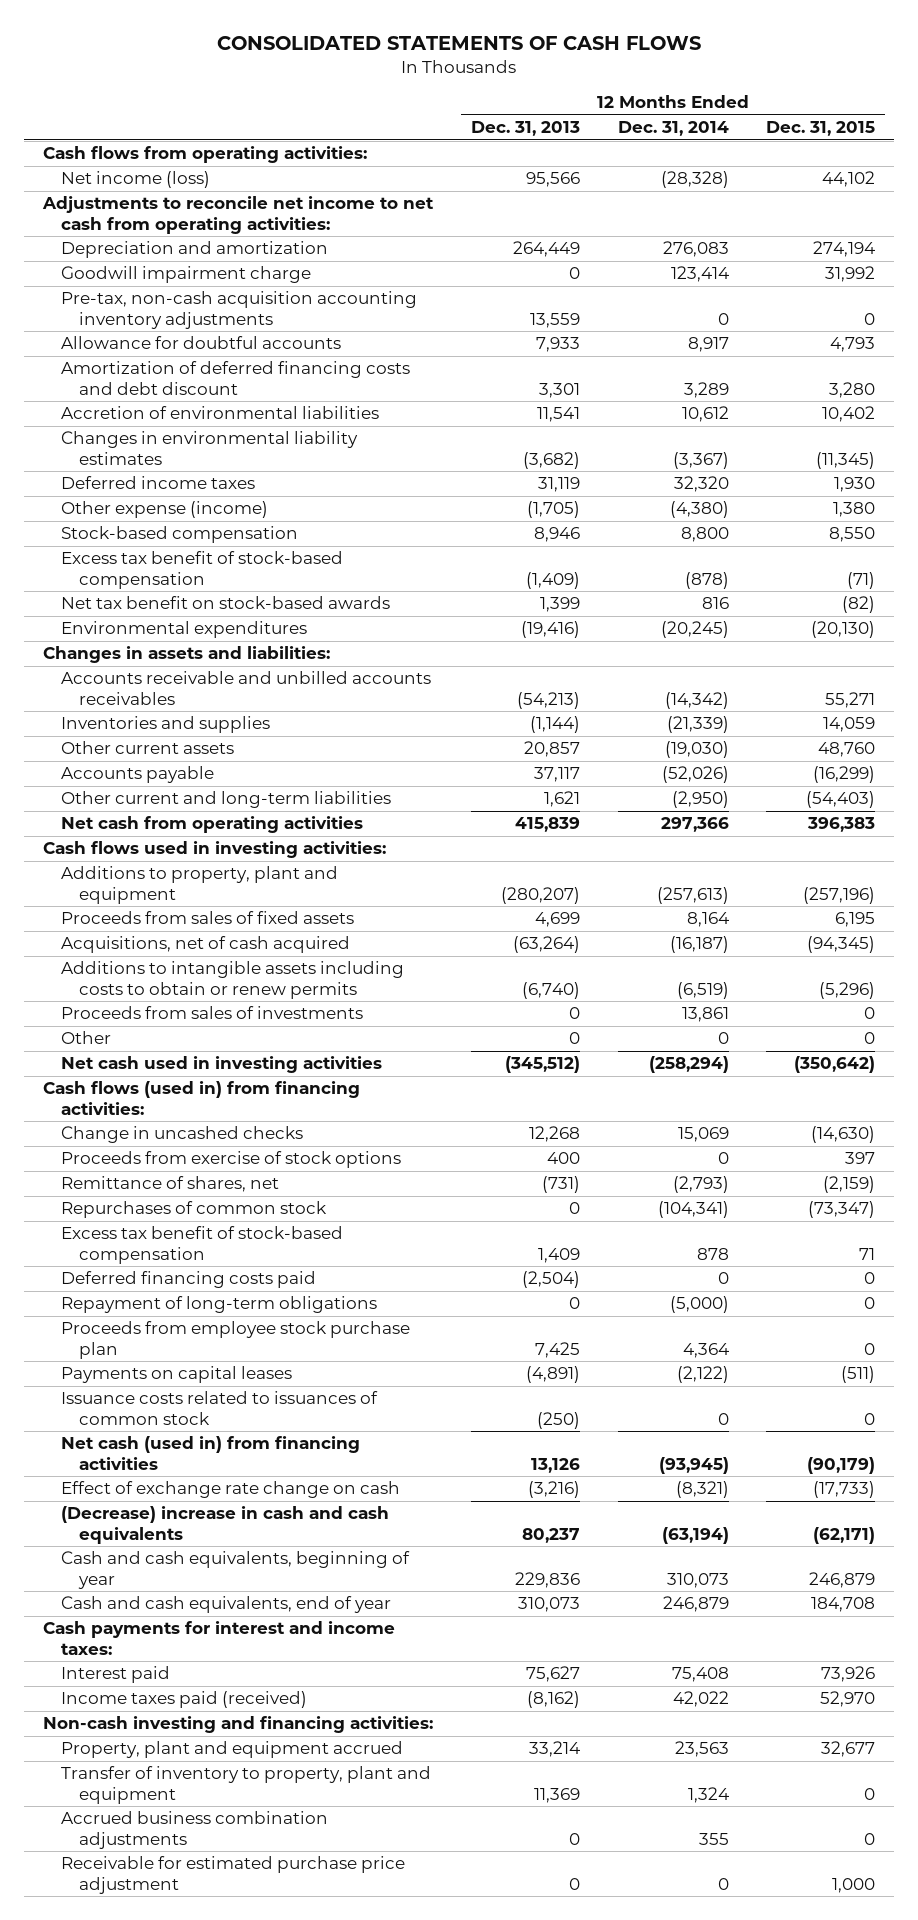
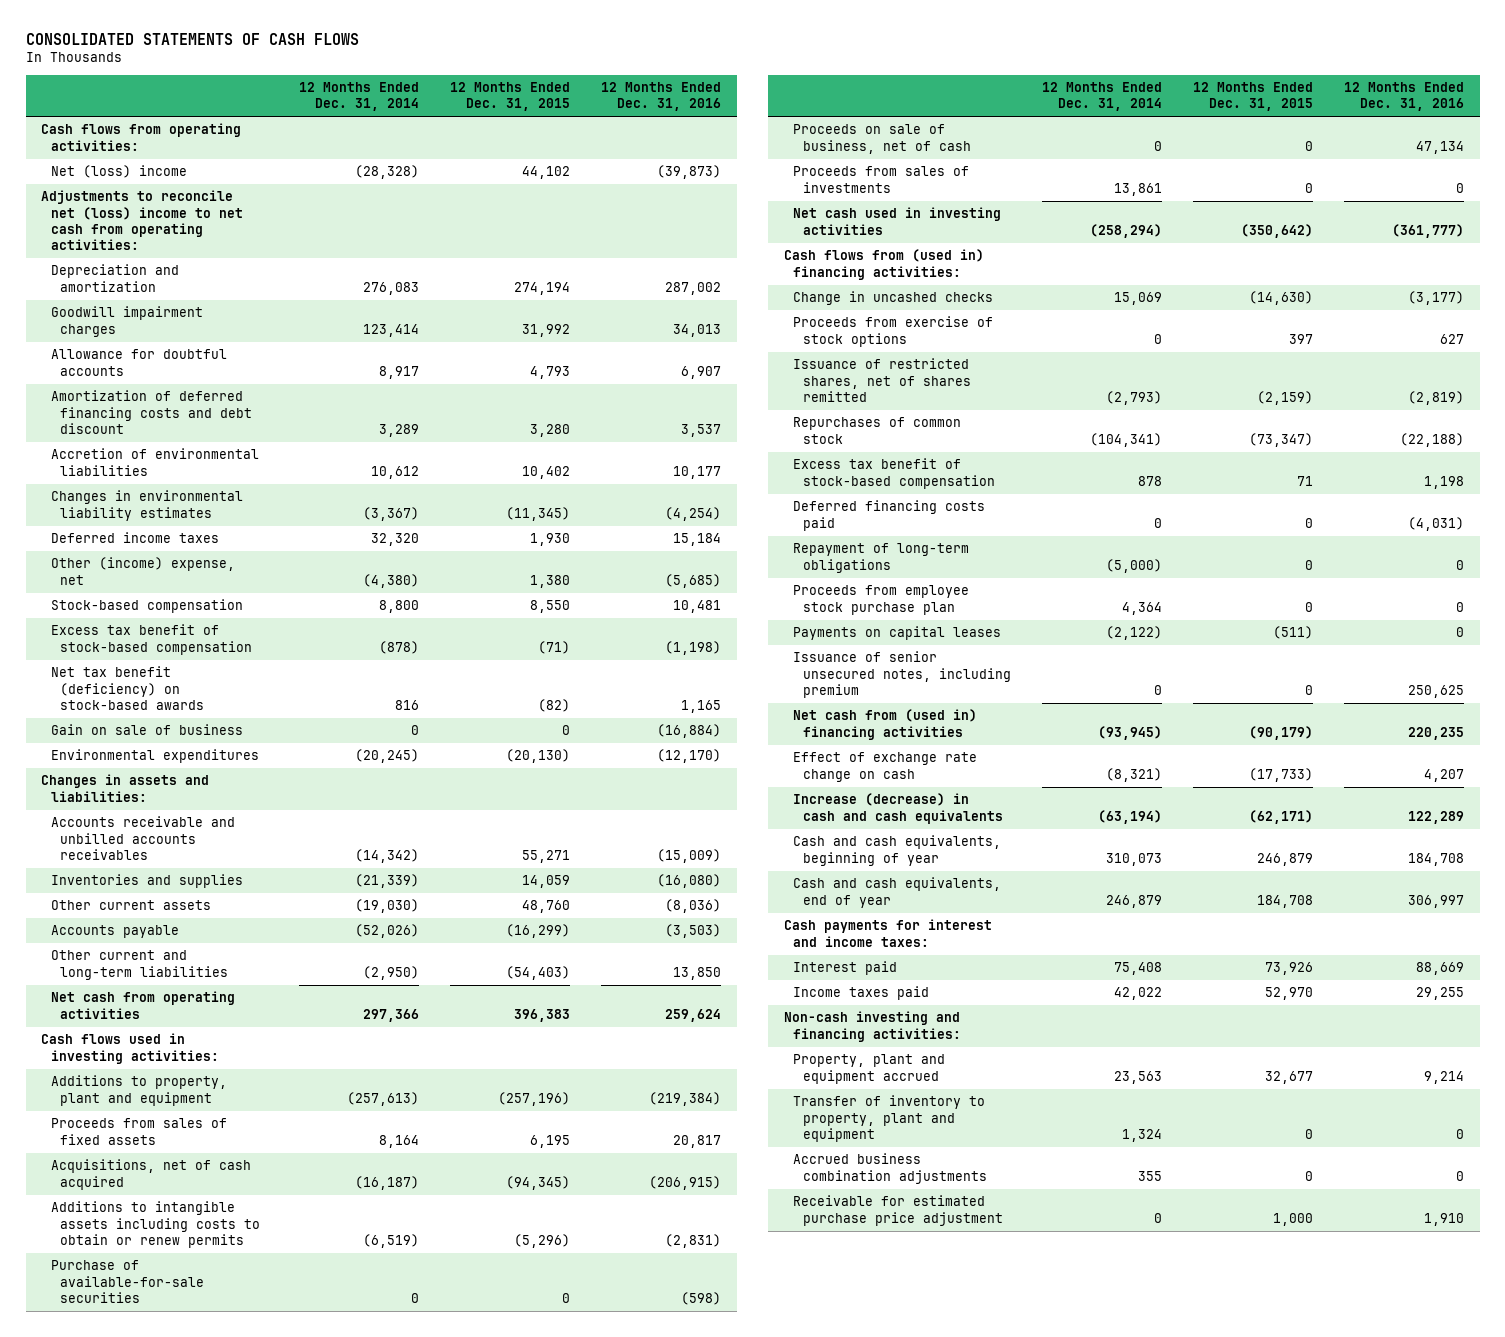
[470,121,580,137] Dec. 31, 2013 -> none
none -> [601,81,722,112] 12 Months Ended Dec. 31, 2016
[60,171,210,189] Net income (loss) -> [50,165,187,179] Net (loss) income
[41,196,434,234] Adjustments to reconcile net income to net cash from operating activities: -> [41,190,243,251] Adjustments to reconcile net (loss) income to net cash from operating activities:
[60,291,417,329] Pre-tax, non-cash acquisition accounting inventory adjustments -> none
[60,266,311,284] Goodwill impairment charge -> [50,306,203,337] Goodwill impairment charges
[60,501,268,519] Other expense (income) -> [50,557,235,585] Other (income) expense, net
[60,596,390,610] Net tax benefit on stock-based awards -> [50,666,204,710] Net tax benefit (deficiency) on stock-based awards
none -> [50,724,243,736] Gain on sale of business
none -> [50,1260,204,1303] Purchase of available-for-sale securities
none -> [793,124,971,154] Proceeds on sale of business, net of cash
[60,1031,111,1045] Other -> none
[42,1081,360,1115] Cash flows (used in) from financing activities: -> [783,249,984,280] Cash flows from (used in) financing activities:
[60,1176,279,1193] Remittance of shares, net -> [793,358,971,402] Issuance of restricted shares, net of shares remitted
[60,1391,378,1425] Issuance costs related to issuances of common stock -> none
none -> [793,651,1011,698] Issuance of senior unsecured notes, including premium
[60,1436,360,1470] Net cash (used in) from financing activities -> [793,709,978,740] Net cash from (used in) financing activities
[60,1506,389,1544] (Decrease) increase in cash and cash equivalents -> [793,793,1003,824] Increase (decrease) in cash and cash equivalents
[60,1691,307,1709] Income taxes paid (received) -> [793,986,930,1001] Income taxes paid

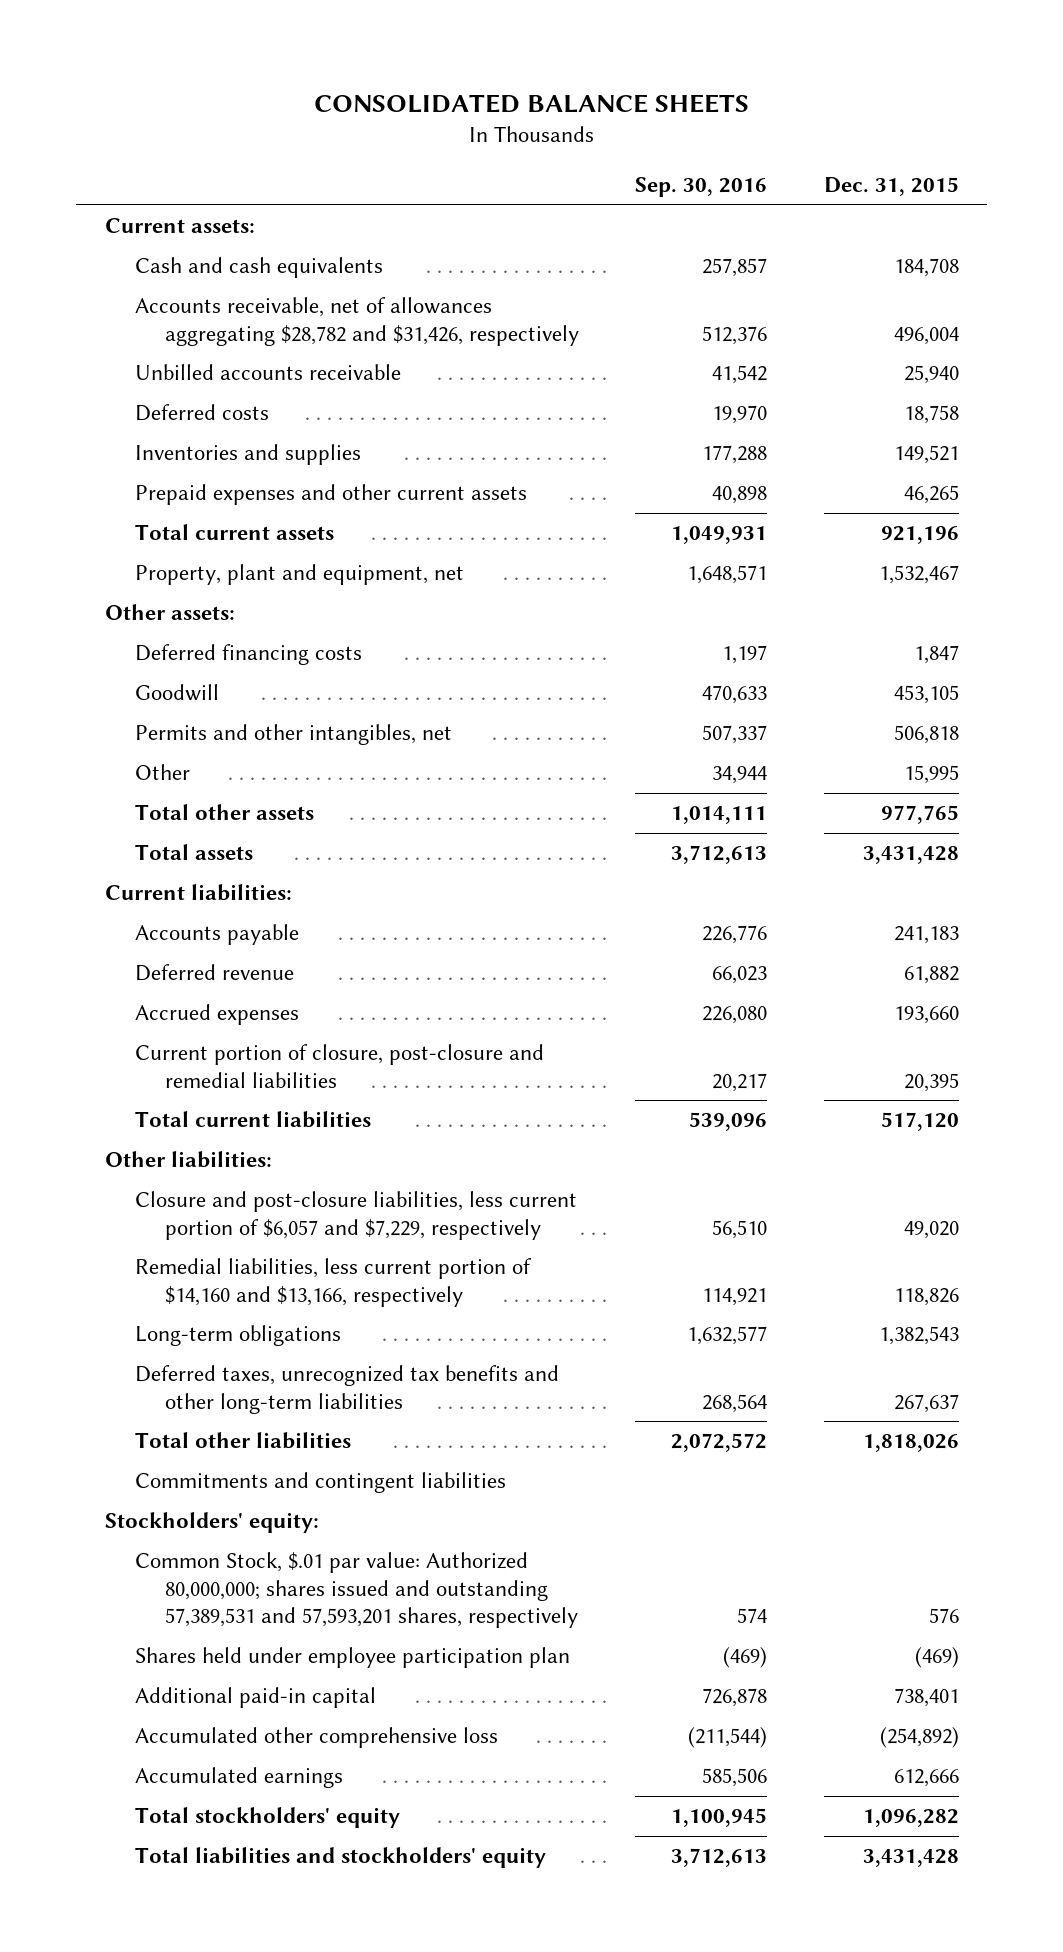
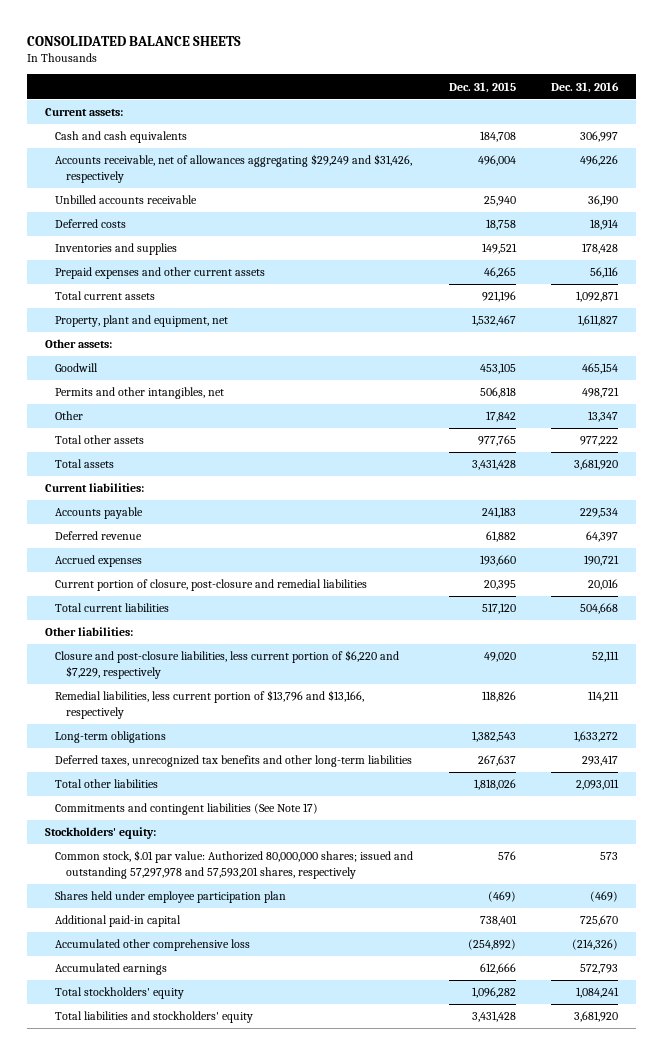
[635,177,768,198] Sep. 30, 2016 -> none
none -> [550,81,619,93] Dec. 31, 2016
[134,297,579,346] Accounts receivable, net of allowances aggregating $28,782 and $31,426, respectively -> [55,154,413,183] Accounts receivable, net of allowances aggregating $29,249 and $31,426, respectively
[134,644,362,666] Deferred financing costs -> none
[903,765,959,785] 15,995 -> [485,411,516,423] 17,842
[134,1191,577,1240] Closure and post-closure liabilities, less current portion of $6,057 and $7,229, respectively -> [55,650,400,679] Closure and post-closure liabilities, less current portion of $6,220 and $7,229, respectively
[134,1258,532,1307] Remedial liabilities, less current portion of $14,160 and $13,166, respectively -> [55,690,365,719] Remedial liabilities, less current portion of $13,796 and $13,166, respectively
[134,1472,506,1494] Commitments and contingent liabilities -> [55,803,319,816] Commitments and contingent liabilities (See Note 17)
[134,1552,578,1629] Common Stock, $.01 par value: Authorized 80,000,000; shares issued and outstanding 57,389,531 and 57,593,201 shares, respectively -> [55,850,414,879] Common stock, $.01 par value: Authorized 80,000,000 shares; issued and outstanding 57,297,978 and 57,593,201 shares, respectively

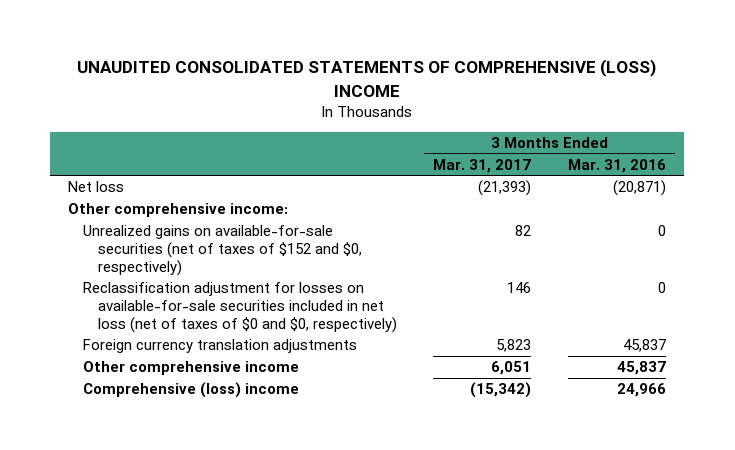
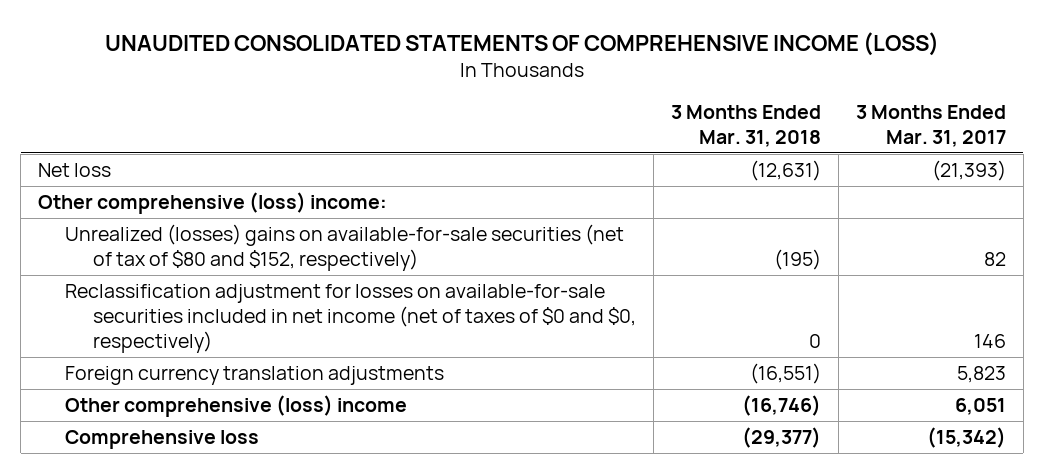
[77,59,657,97] UNAUDITED CONSOLIDATED STATEMENTS OF COMPREHENSIVE (LOSS) INCOME -> [104,31,939,56] UNAUDITED CONSOLIDATED STATEMENTS OF COMPREHENSIVE INCOME (LOSS)
[568,158,667,173] Mar. 31, 2016 -> none
none -> [670,104,821,147] 3 Months Ended Mar. 31, 2018
[68,203,289,218] Other comprehensive income: -> [38,192,388,215] Other comprehensive (loss) income:
[83,225,362,276] Unrealized gains on available-for-sale securities (net of taxes of $152 and $0, respectively) -> [65,224,625,271] Unrealized (losses) gains on available-for-sale securities (net of tax of $80 and $152, respectively)
[83,282,397,333] Reclassification adjustment for losses on available-for-sale securities included in net loss (net of taxes of $0 and $0, respectively) -> [65,284,636,353] Reclassification adjustment for losses on available-for-sale securities included in net income (net of taxes of $0 and $0, respectively)
[83,361,300,376] Other comprehensive income -> [65,395,408,418] Other comprehensive (loss) income
[83,382,300,399] Comprehensive (loss) income -> [65,430,260,450] Comprehensive loss

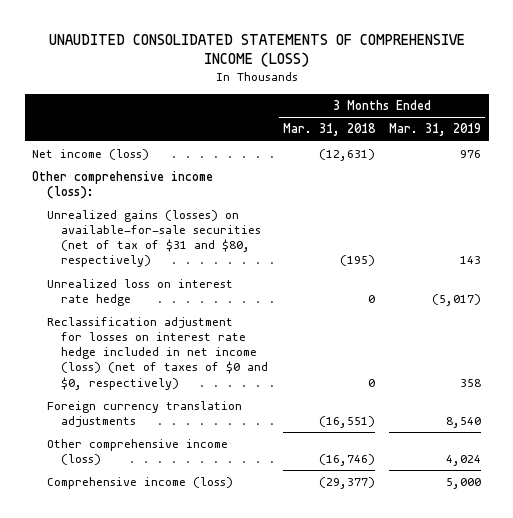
[855,104,1006,147] 3 Months Ended Mar. 31, 2017 -> none
none -> [389,123,482,137] Mar. 31, 2019
[38,163,112,178] Net loss -> [32,149,150,161] Net income (loss)
[38,192,388,215] Other comprehensive (loss) income: -> [32,171,214,200] Other comprehensive income (loss):
[65,224,625,271] Unrealized (losses) gains on available-for-sale securities (net of tax of $80 and $152, respectively) -> [46,210,262,268] Unrealized gains (losses) on available-for-sale securities (net of tax of $31 and $80, respectively)
none -> [46,279,233,307] Unrealized loss on interest rate hedge
[65,284,636,353] Reclassification adjustment for losses on available-for-sale securities included in net income (net of taxes of $0 and $0, respectively) -> [46,317,269,390] Reclassification adjustment for losses on interest rate hedge included in net income (loss) (net of taxes of $0 and $0, respectively)
[65,395,408,418] Other comprehensive (loss) income -> [46,439,228,466] Other comprehensive income (loss)
[65,430,260,450] Comprehensive loss -> [46,477,233,490] Comprehensive income (loss)

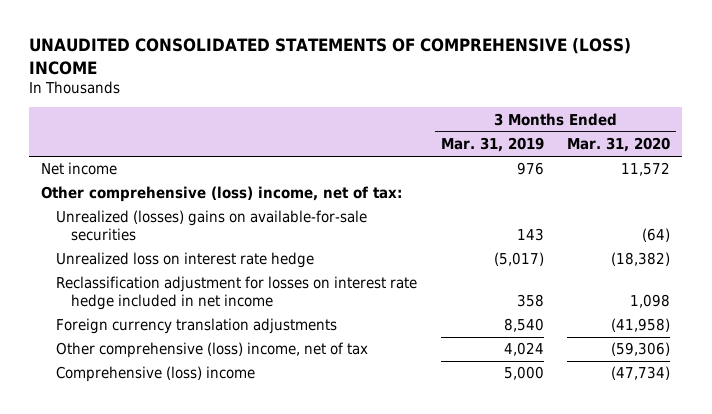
[48,33,465,68] UNAUDITED CONSOLIDATED STATEMENTS OF COMPREHENSIVE INCOME (LOSS) -> [29,38,632,75] UNAUDITED CONSOLIDATED STATEMENTS OF COMPREHENSIVE (LOSS) INCOME
[282,123,376,137] Mar. 31, 2018 -> none
none -> [567,137,671,153] Mar. 31, 2020
[32,149,150,161] Net income (loss) -> [41,162,118,176] Net income
[32,171,214,200] Other comprehensive income (loss): -> [41,186,403,203] Other comprehensive (loss) income, net of tax:
[46,210,262,268] Unrealized gains (losses) on available-for-sale securities (net of tax of $31 and $80, respectively) -> [55,210,367,242] Unrealized (losses) gains on available-for-sale securities
[46,317,269,390] Reclassification adjustment for losses on interest rate hedge included in net income (loss) (net of taxes of $0 and $0, respectively) -> [55,276,417,311] Reclassification adjustment for losses on interest rate hedge included in net income
[46,439,228,466] Other comprehensive income (loss) -> [55,342,368,359] Other comprehensive (loss) income, net of tax
[46,477,233,490] Comprehensive income (loss) -> [55,366,255,383] Comprehensive (loss) income

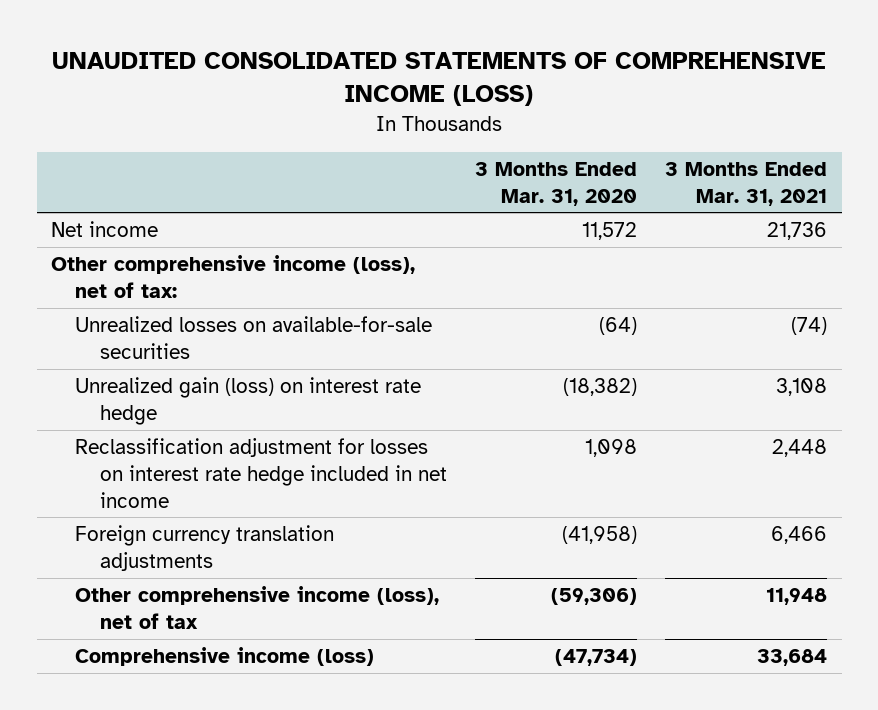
[29,38,632,75] UNAUDITED CONSOLIDATED STATEMENTS OF COMPREHENSIVE (LOSS) INCOME -> [52,52,827,107] UNAUDITED CONSOLIDATED STATEMENTS OF COMPREHENSIVE INCOME (LOSS)
[440,137,544,153] Mar. 31, 2019 -> none
none -> [665,161,828,206] 3 Months Ended Mar. 31, 2021
[41,186,403,203] Other comprehensive (loss) income, net of tax: -> [50,255,415,298] Other comprehensive income (loss), net of tax:
[55,210,367,242] Unrealized (losses) gains on available-for-sale securities -> [75,316,433,359] Unrealized losses on available-for-sale securities
[55,252,314,269] Unrealized loss on interest rate hedge -> [75,377,422,425] Unrealized gain (loss) on interest rate hedge
[55,342,368,359] Other comprehensive (loss) income, net of tax -> [75,586,440,629] Other comprehensive income (loss), net of tax
[55,366,255,383] Comprehensive (loss) income -> [75,647,375,667] Comprehensive income (loss)

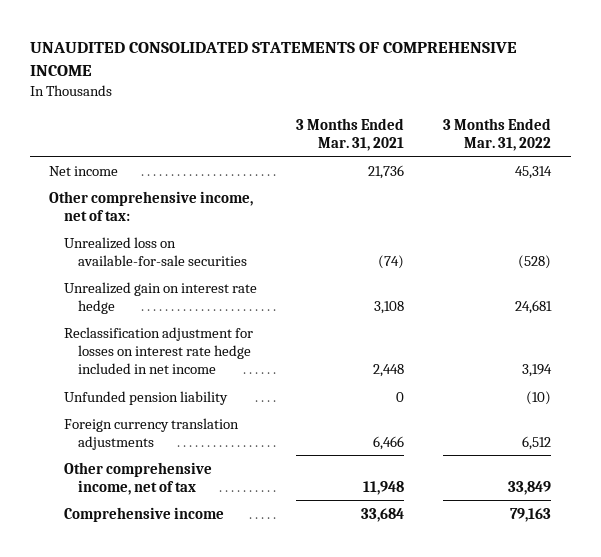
[52,52,827,107] UNAUDITED CONSOLIDATED STATEMENTS OF COMPREHENSIVE INCOME (LOSS) -> [29,41,517,76] UNAUDITED CONSOLIDATED STATEMENTS OF COMPREHENSIVE INCOME
[475,161,638,206] 3 Months Ended Mar. 31, 2020 -> none
none -> [443,117,552,151] 3 Months Ended Mar. 31, 2022
[50,255,415,298] Other comprehensive income (loss), net of tax: -> [49,190,254,221] Other comprehensive income, net of tax:
[75,316,433,359] Unrealized losses on available-for-sale securities -> [63,236,248,266] Unrealized loss on available-for-sale securities
[75,377,422,425] Unrealized gain (loss) on interest rate hedge -> [63,281,257,314] Unrealized gain on interest rate hedge
none -> [63,390,228,405] Unfunded pension liability
[75,586,440,629] Other comprehensive income (loss), net of tax -> [63,461,212,495] Other comprehensive income, net of tax
[75,647,375,667] Comprehensive income (loss) -> [63,506,224,522] Comprehensive income

